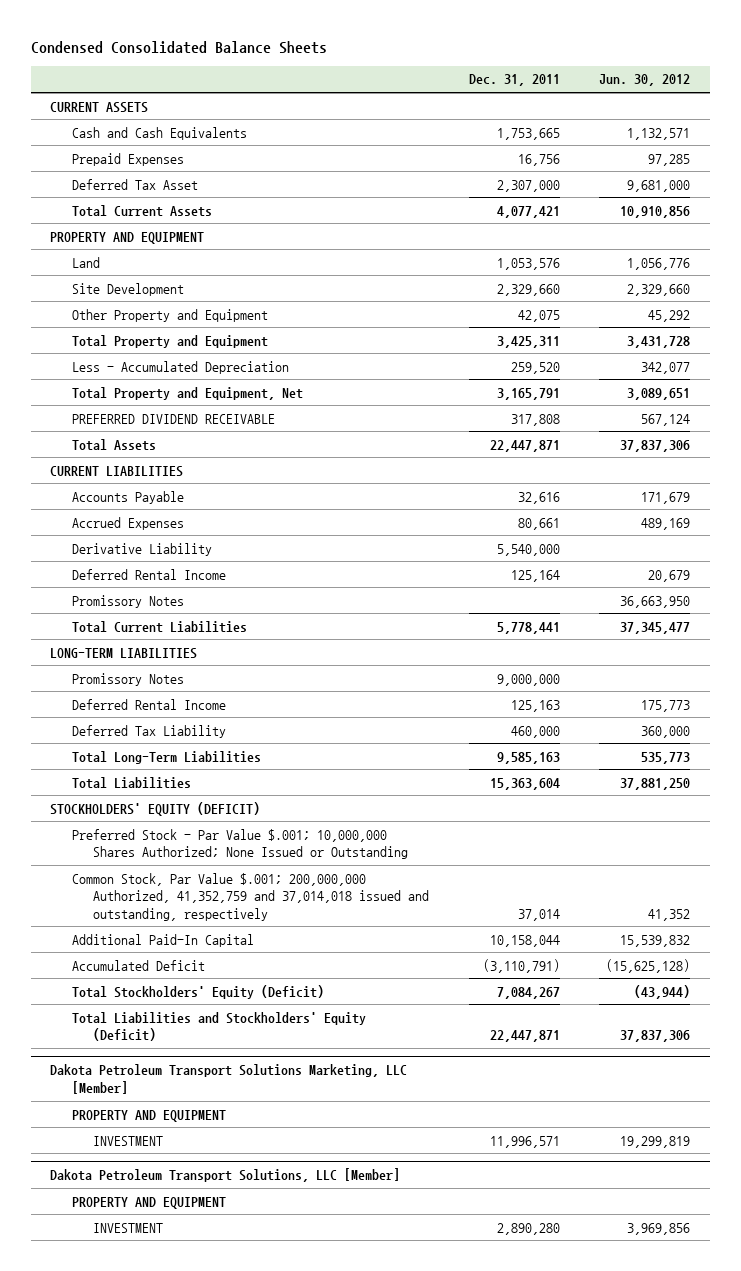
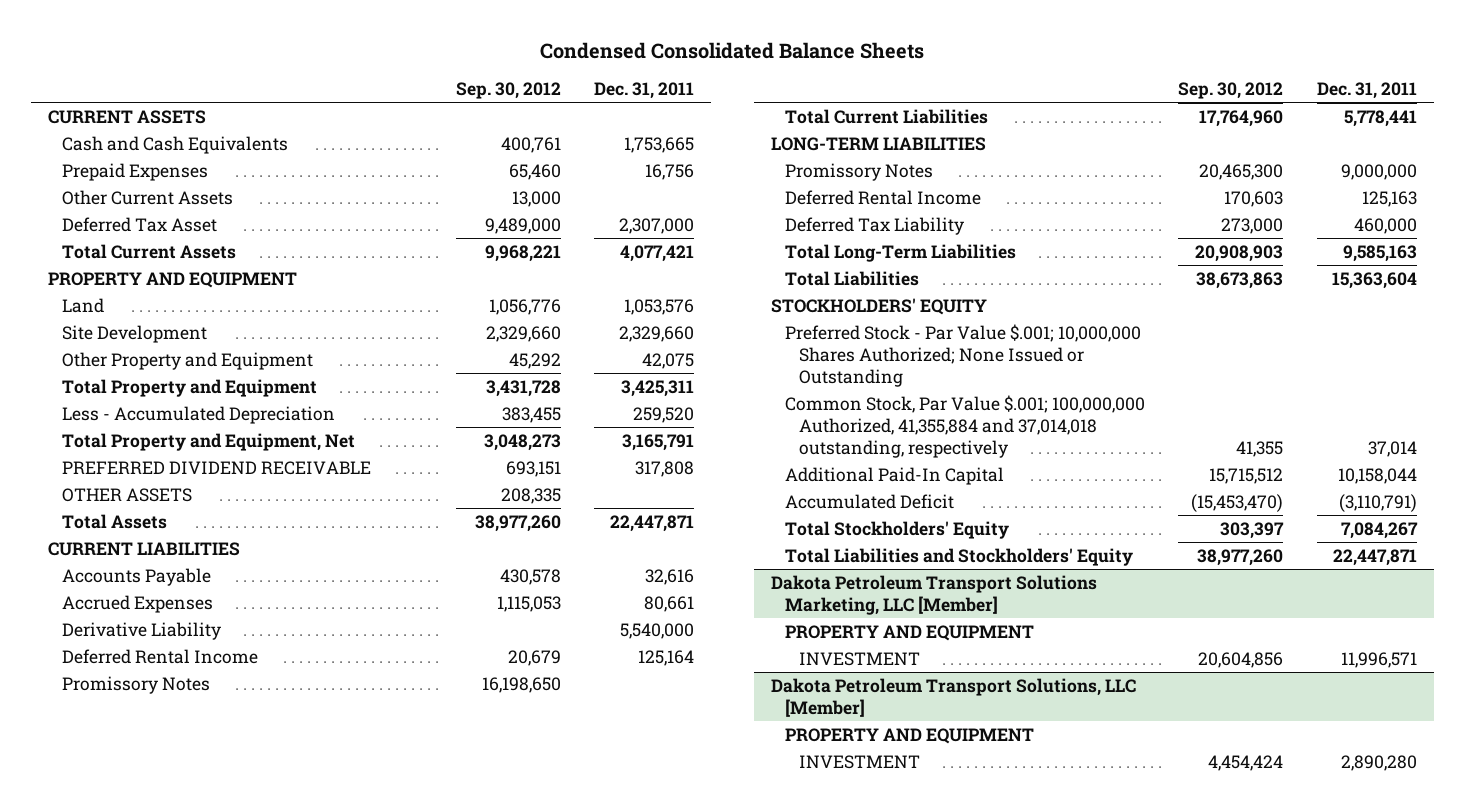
[599,74,691,87] Jun. 30, 2012 -> none
none -> [455,82,561,100] Sep. 30, 2012
none -> [62,189,234,205] Other Current Assets
none -> [62,487,193,502] OTHER ASSETS
[50,801,261,816] STOCKHOLDERS' EQUITY (DEFICIT) -> [770,297,987,315] STOCKHOLDERS' EQUITY
[71,872,430,921] Common Stock, Par Value $.001; 200,000,000 Authorized, 41,352,759 and 37,014,018 issued and outstanding, respectively -> [784,394,1145,458] Common Stock, Par Value $.001; 100,000,000 Authorized, 41,355,884 and 37,014,018 outstanding, respectively
[71,984,324,999] Total Stockholders' Equity (Deficit) -> [784,520,1009,539] Total Stockholders' Equity
[71,1011,366,1042] Total Liabilities and Stockholders' Equity (Deficit) -> [784,547,1133,566] Total Liabilities and Stockholders' Equity

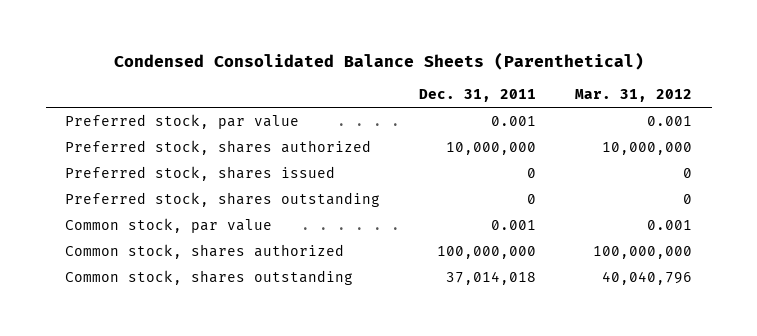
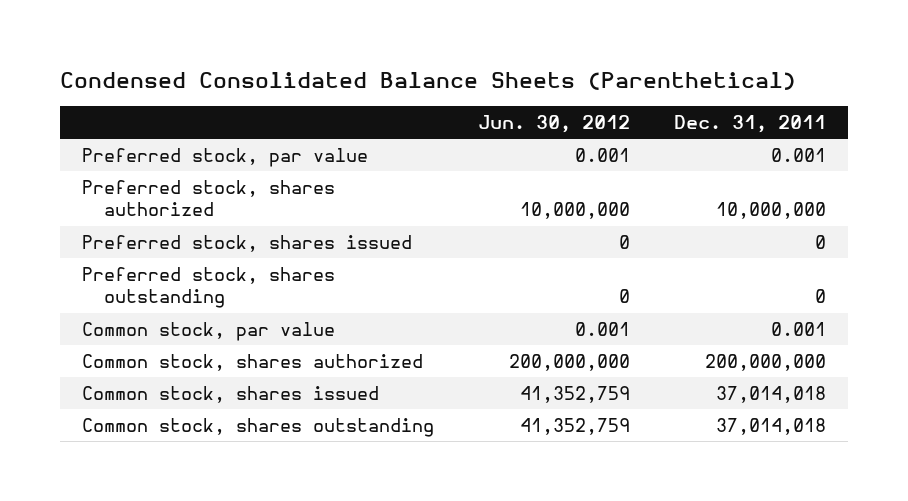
[575,88,693,102] Mar. 31, 2012 -> none
none -> [477,114,630,133] Jun. 30, 2012
[437,246,537,260] 100,000,000 -> [704,353,826,371] 200,000,000
none -> [82,385,380,403] Common stock, shares issued

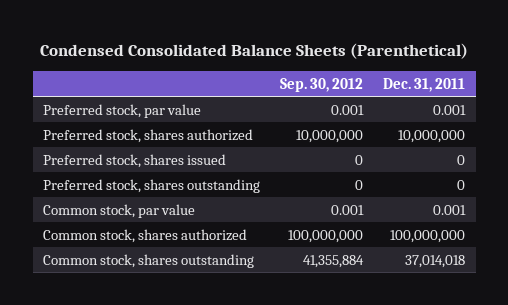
[477,114,630,133] Jun. 30, 2012 -> none
none -> [280,77,364,92] Sep. 30, 2012
[82,385,380,403] Common stock, shares issued -> none
[704,353,826,371] 200,000,000 -> [390,229,466,243] 100,000,000

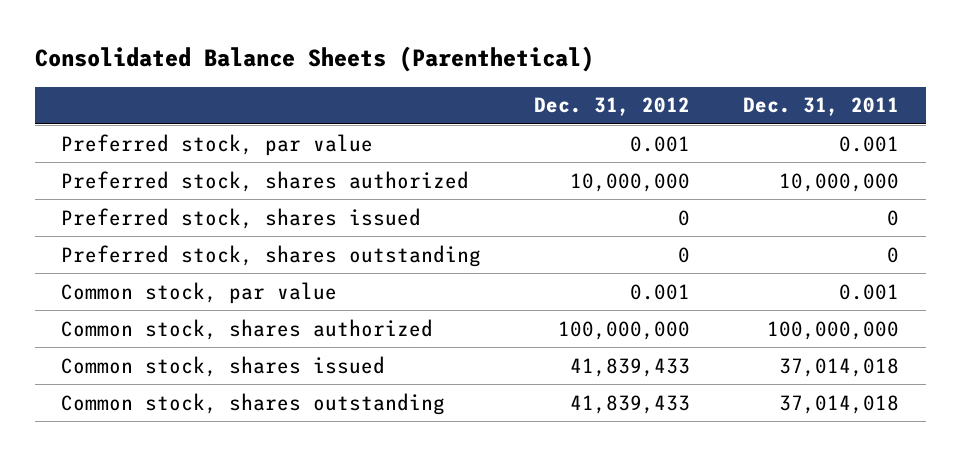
[40,42,469,59] Condensed Consolidated Balance Sheets (Parenthetical) -> [34,46,594,73] Consolidated Balance Sheets (Parenthetical)
[280,77,364,92] Sep. 30, 2012 -> none
none -> [534,97,691,117] Dec. 31, 2012
none -> [61,355,386,377] Common stock, shares issued

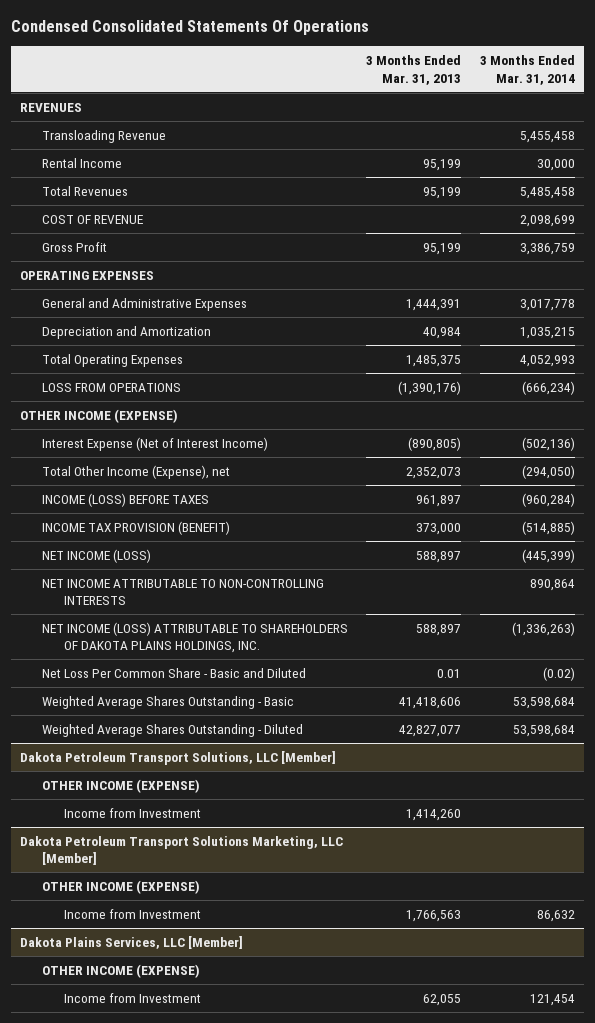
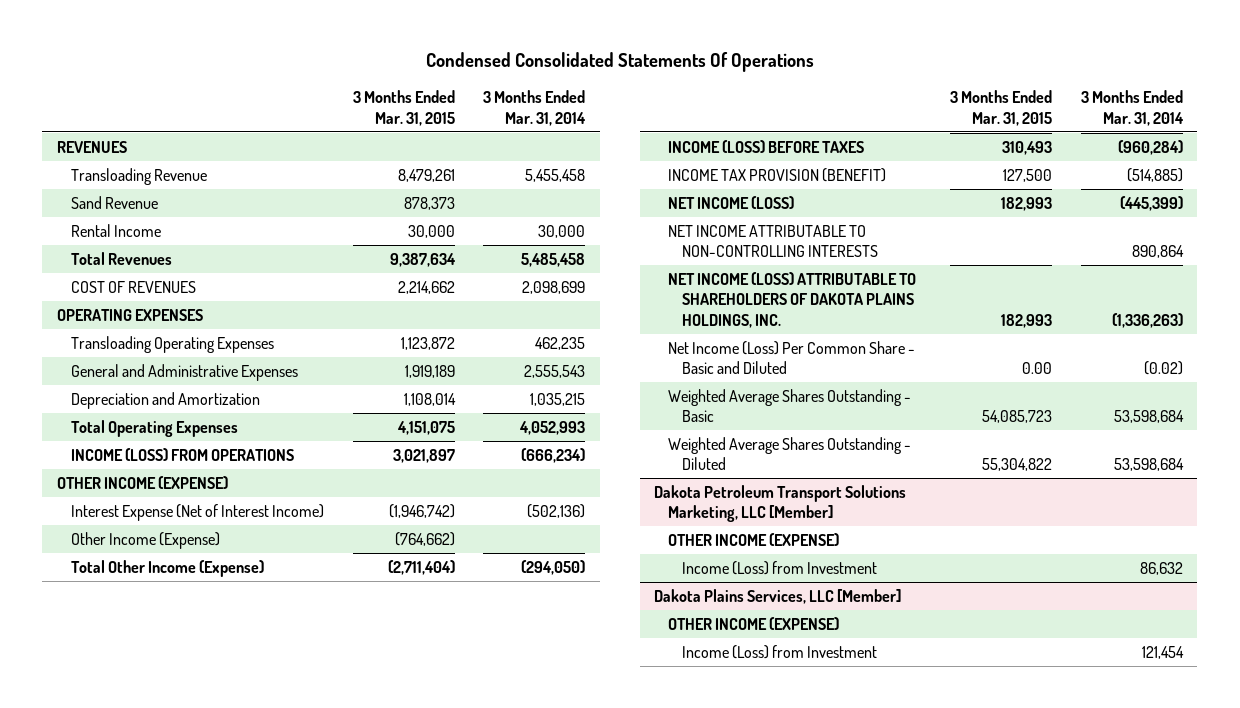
[366,54,462,85] 3 Months Ended Mar. 31, 2013 -> none
none -> [352,90,455,126] 3 Months Ended Mar. 31, 2015
none -> [70,195,158,209] Sand Revenue
[41,241,107,252] Gross Profit -> none
[41,214,143,224] COST OF REVENUE -> [70,280,196,293] COST OF REVENUES
none -> [70,335,274,353] Transloading Operating Expenses
[519,298,575,311] 3,017,778 -> [524,364,586,378] 2,555,543
[41,382,181,392] LOSS FROM OPERATIONS -> [70,447,294,461] INCOME (LOSS) FROM OPERATIONS
none -> [70,531,220,549] Other Income (Expense)
[41,464,230,479] Total Other Income (Expense), net -> [70,559,264,577] Total Other Income (Expense)
[41,667,306,678] Net Loss Per Common Share - Basic and Diluted -> [668,340,916,375] Net Income (Loss) Per Common Share - Basic and Diluted
[20,750,337,765] Dakota Petroleum Transport Solutions, LLC [Member] -> none
[41,778,200,793] OTHER INCOME (EXPENSE) -> none
[63,807,201,818] Income from Investment -> none
[63,908,201,919] Income from Investment -> [682,560,878,575] Income (Loss) from Investment
[63,992,201,1003] Income from Investment -> [682,644,878,659] Income (Loss) from Investment

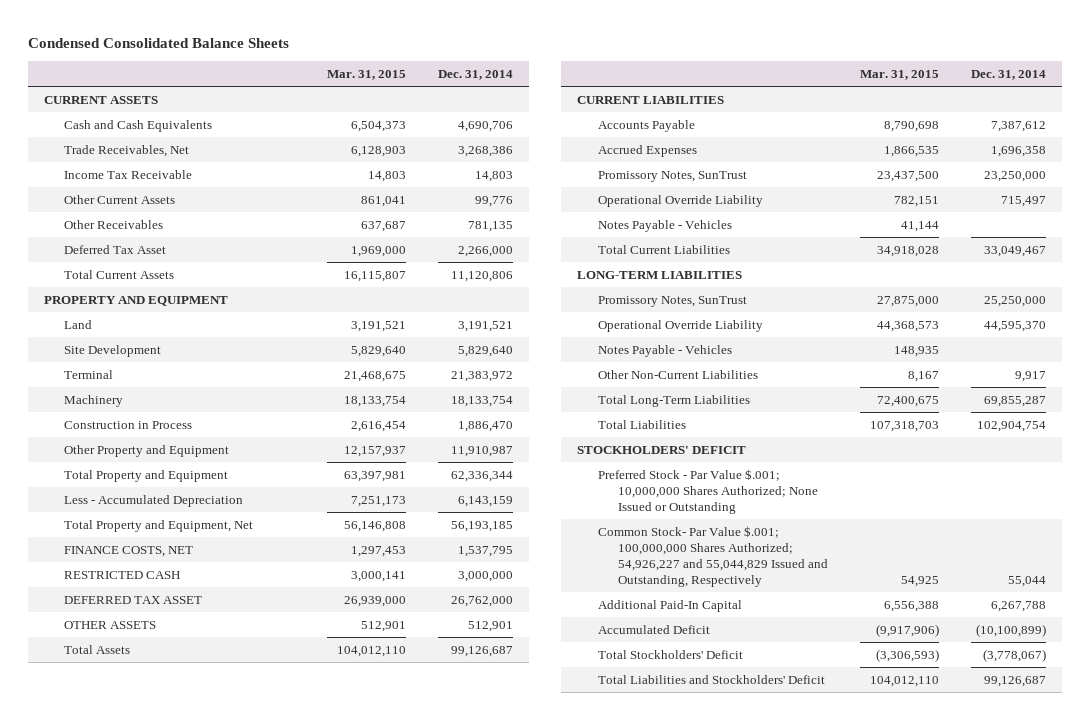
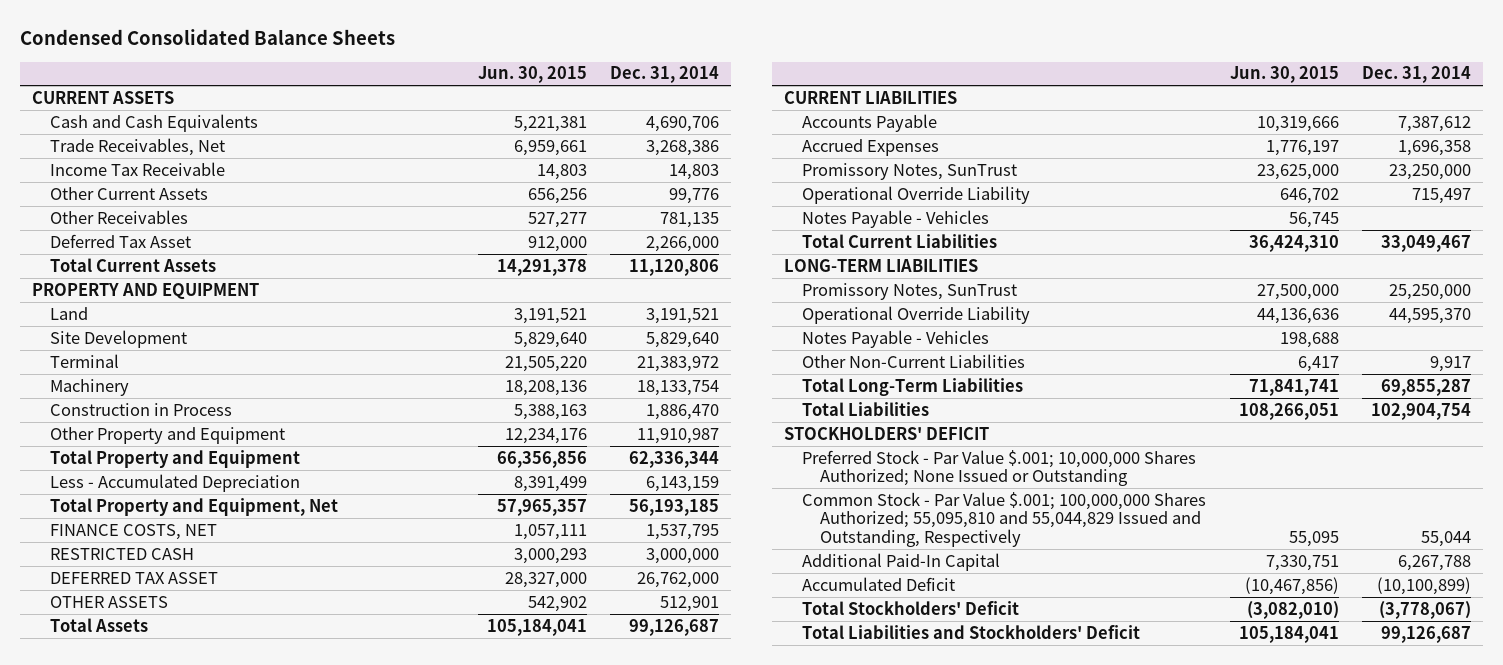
[326,69,406,80] Mar. 31, 2015 -> none
none -> [477,66,587,84] Jun. 30, 2015
[597,525,828,587] Common Stock- Par Value $.001; 100,000,000 Shares Authorized; 54,926,227 and 55,044,829 Issued and Outstanding, Respectively -> [802,491,1207,548] Common Stock - Par Value $.001; 100,000,000 Shares Authorized; 55,095,810 and 55,044,829 Issued and Outstanding, Respectively

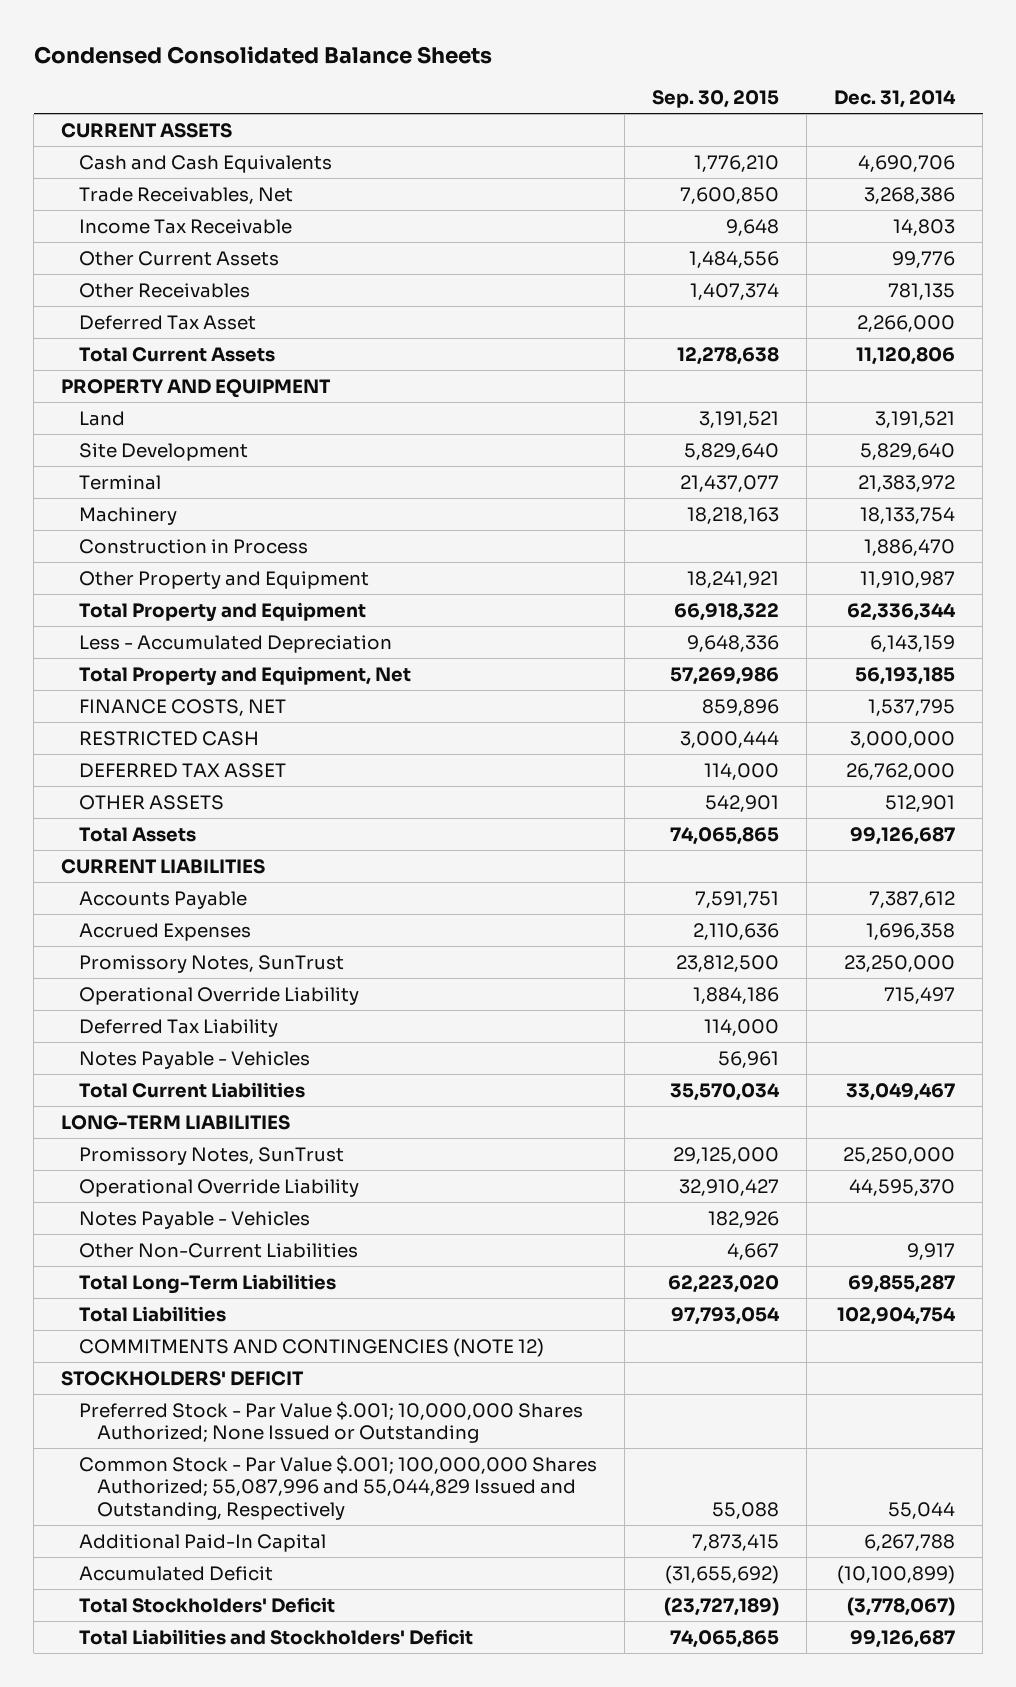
[477,66,587,84] Jun. 30, 2015 -> none
none -> [652,90,780,109] Sep. 30, 2015
none -> [79,1018,279,1037] Deferred Tax Liability
none -> [79,1337,545,1357] COMMITMENTS AND CONTINGENCIES (NOTE 12)
[802,491,1207,548] Common Stock - Par Value $.001; 100,000,000 Shares Authorized; 55,095,810 and 55,044,829 Issued and Outstanding, Respectively -> [79,1454,598,1521] Common Stock - Par Value $.001; 100,000,000 Shares Authorized; 55,087,996 and 55,044,829 Issued and Outstanding, Respectively

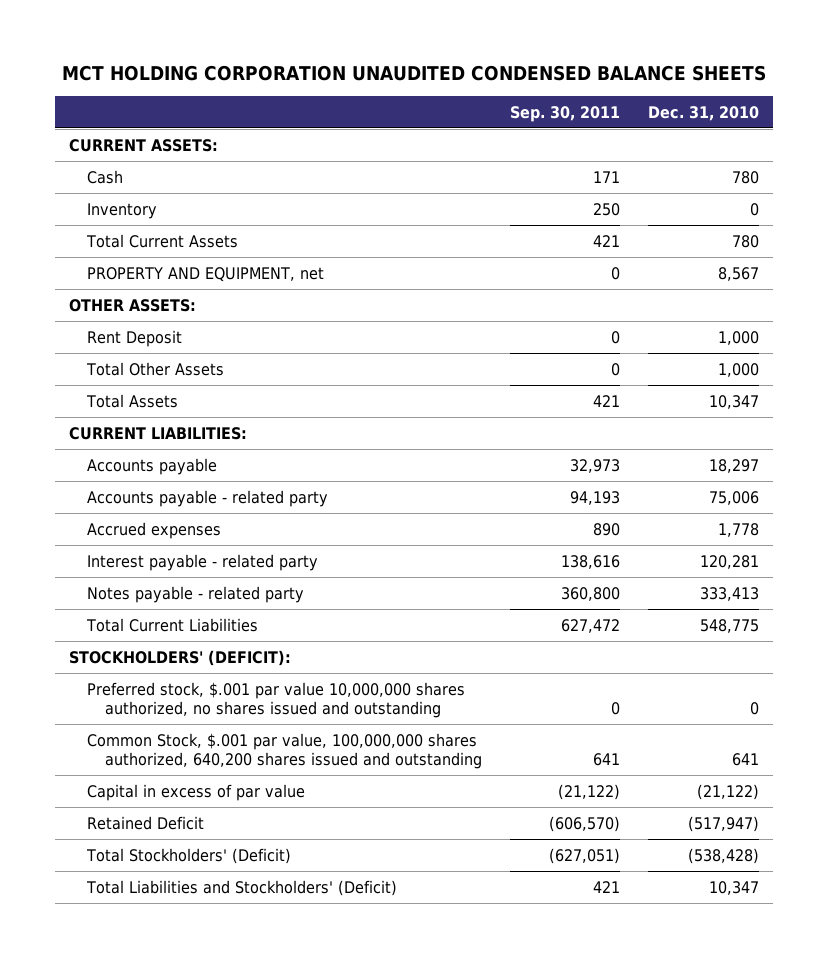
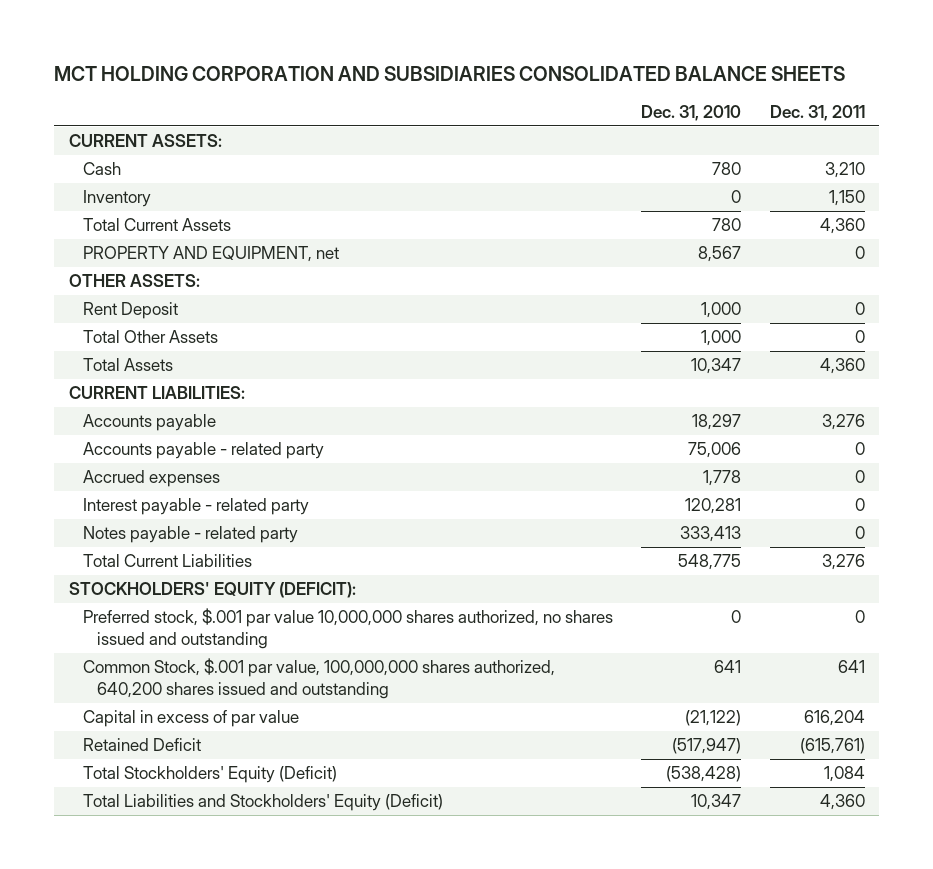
[62,65,767,82] MCT HOLDING CORPORATION UNAUDITED CONDENSED BALANCE SHEETS -> [54,65,846,81] MCT HOLDING CORPORATION AND SUBSIDIARIES CONSOLIDATED BALANCE SHEETS
[509,105,620,122] Sep. 30, 2011 -> none
none -> [769,105,865,122] Dec. 31, 2011
[69,649,292,666] STOCKHOLDERS' (DEFICIT): -> [68,582,356,599] STOCKHOLDERS' EQUITY (DEFICIT):
[85,847,291,864] Total Stockholders' (Deficit) -> [82,766,337,784] Total Stockholders' Equity (Deficit)
[85,879,397,896] Total Liabilities and Stockholders' (Deficit) -> [82,794,443,812] Total Liabilities and Stockholders' Equity (Deficit)

